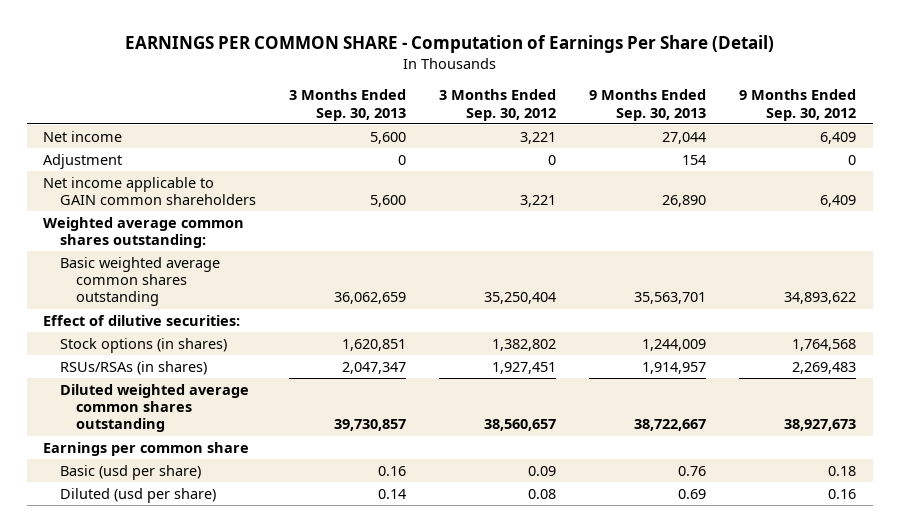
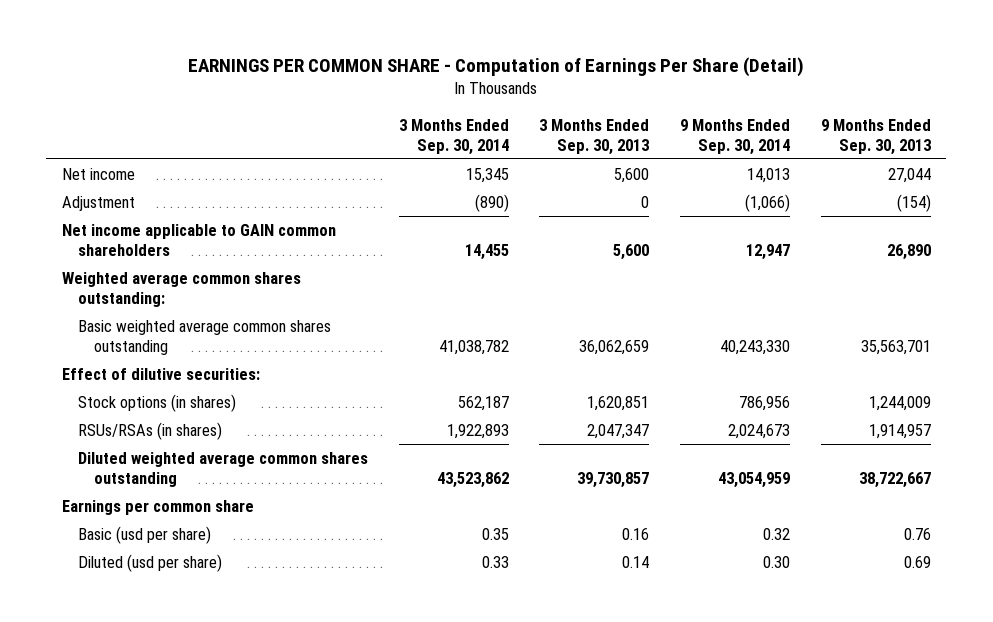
[438,89,556,121] 3 Months Ended Sep. 30, 2012 -> none
[739,89,857,121] 9 Months Ended Sep. 30, 2012 -> none
none -> [398,118,509,155] 3 Months Ended Sep. 30, 2014
none -> [680,118,791,155] 9 Months Ended Sep. 30, 2014
[681,154,706,165] 154 -> [897,193,932,212] (154)

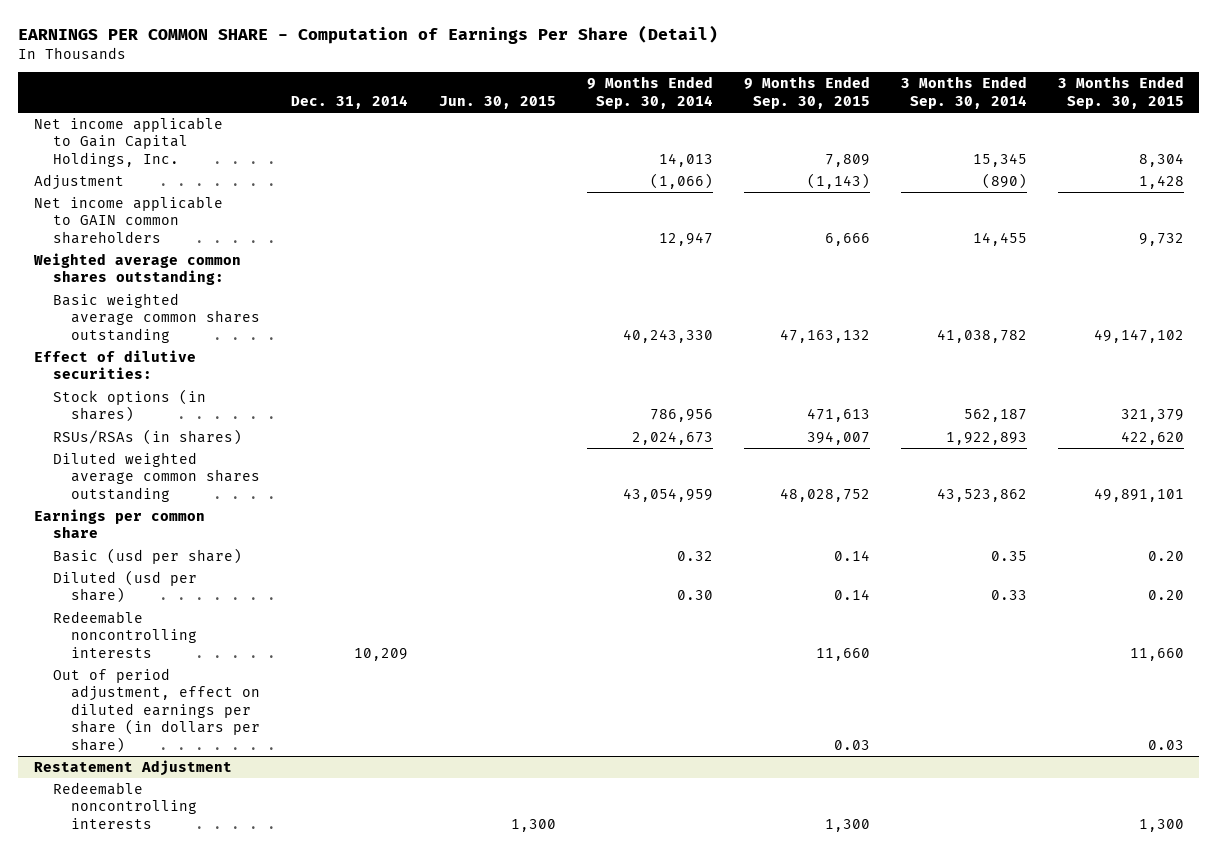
[539,118,650,155] 3 Months Ended Sep. 30, 2013 -> none
[821,118,932,155] 9 Months Ended Sep. 30, 2013 -> none
none -> [291,94,409,109] Dec. 31, 2014
none -> [439,95,557,109] Jun. 30, 2015
none -> [743,76,870,109] 9 Months Ended Sep. 30, 2015
none -> [1057,76,1184,109] 3 Months Ended Sep. 30, 2015
[61,167,135,180] Net income -> [33,116,223,167] Net income applicable to Gain Capital Holdings, Inc.
none -> [52,610,198,658] Redeemable noncontrolling interests
none -> [52,667,261,753] Out of period adjustment, effect on diluted earnings per share (in dollars per share)
none -> [33,759,232,776] Restatement Adjustment
none -> [52,781,198,829] Redeemable noncontrolling interests

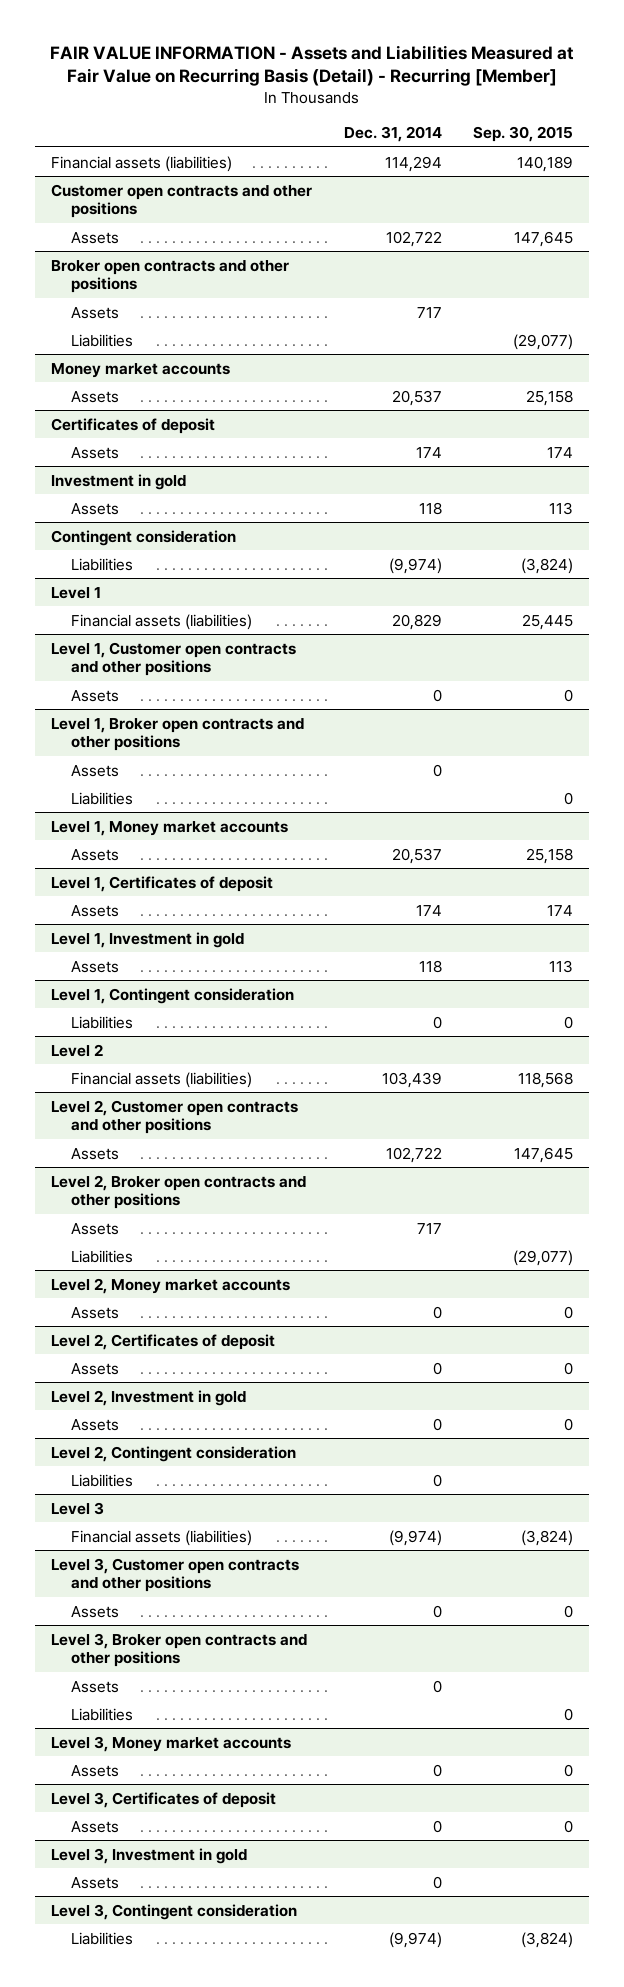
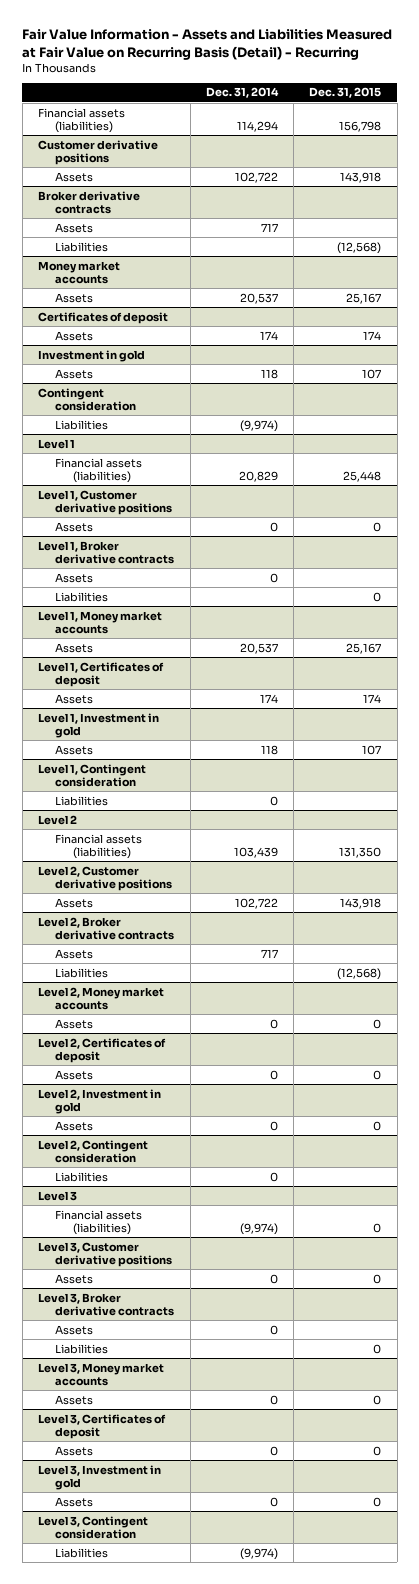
[50,44,575,87] FAIR VALUE INFORMATION - Assets and Liabilities Measured at Fair Value on Recurring Basis (Detail) - Recurring [Member] -> [22,29,393,60] Fair Value Information - Assets and Liabilities Measured at Fair Value on Recurring Basis (Detail) - Recurring
[473,126,574,143] Sep. 30, 2015 -> none
none -> [309,87,382,99] Dec. 31, 2015
[50,183,312,219] Customer open contracts and other positions -> [38,139,159,165] Customer derivative positions
[50,259,289,294] Broker open contracts and other positions -> [38,190,141,214] Broker derivative contracts
[50,641,296,677] Level 1, Customer open contracts and other positions -> none
none -> [38,489,173,515] Level 1, Customer derivative positions
[50,717,304,752] Level 1, Broker open contracts and other positions -> none
none -> [38,540,175,564] Level 1, Broker derivative contracts
[50,1099,298,1135] Level 2, Customer open contracts and other positions -> none
none -> [38,865,173,891] Level 2, Customer derivative positions
[50,1174,306,1210] Level 2, Broker open contracts and other positions -> none
none -> [38,916,175,940] Level 2, Broker derivative contracts
[50,1557,299,1593] Level 3, Customer open contracts and other positions -> none
none -> [38,1241,173,1267] Level 3, Customer derivative positions
[50,1632,307,1668] Level 3, Broker open contracts and other positions -> none
none -> [38,1292,175,1316] Level 3, Broker derivative contracts

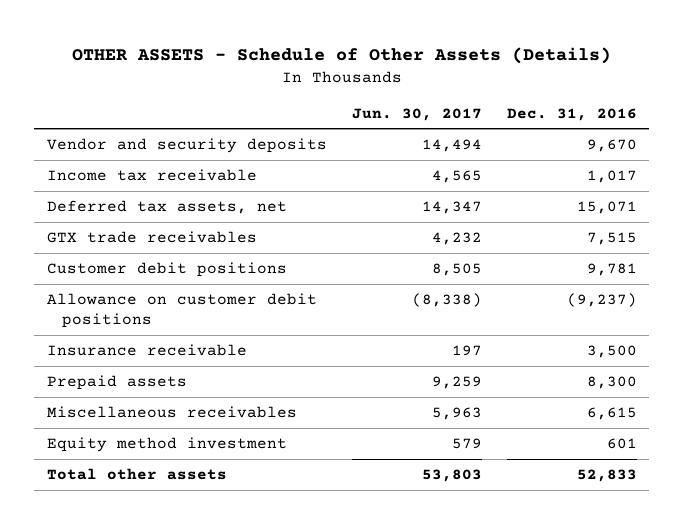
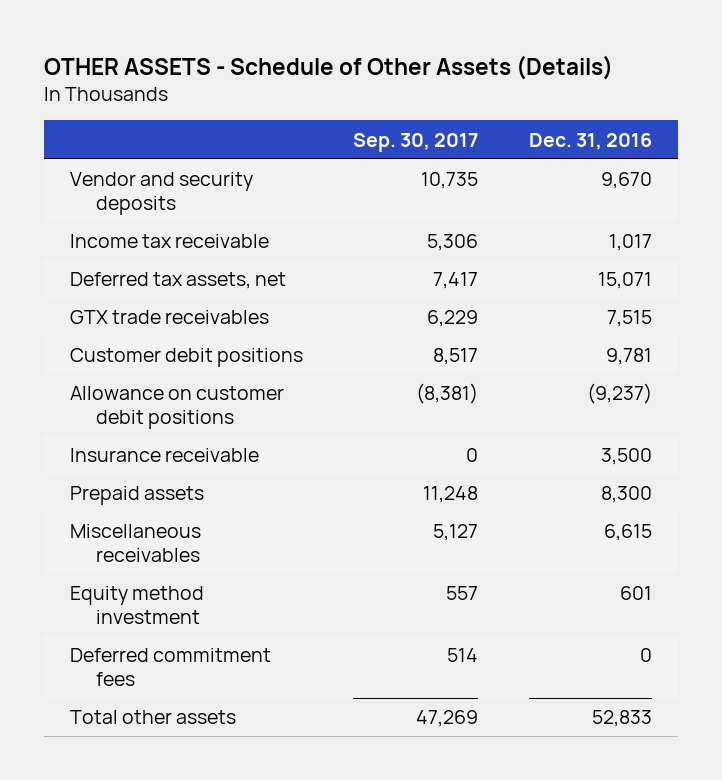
[351,107,482,121] Jun. 30, 2017 -> none
none -> [353,132,479,152] Sep. 30, 2017
none -> [69,648,271,687] Deferred commitment fees

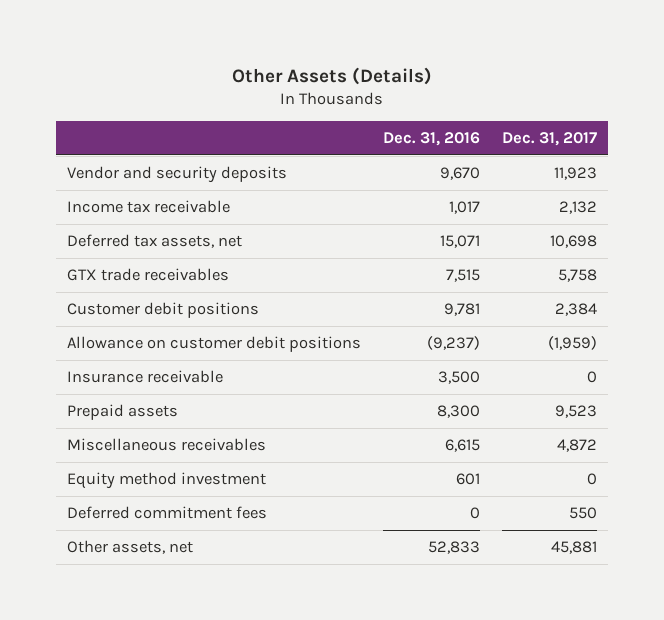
[44,54,614,80] OTHER ASSETS - Schedule of Other Assets (Details) -> [232,66,433,85] Other Assets (Details)
[353,132,479,152] Sep. 30, 2017 -> none
none -> [502,132,598,147] Dec. 31, 2017
[69,710,236,725] Total other assets -> [66,540,193,555] Other assets, net

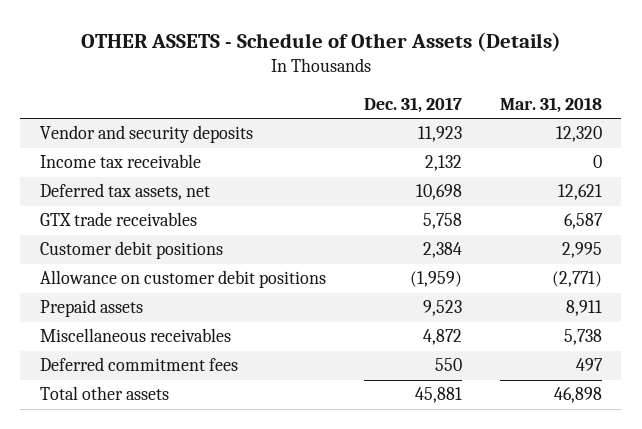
[232,66,433,85] Other Assets (Details) -> [80,31,561,52] OTHER ASSETS - Schedule of Other Assets (Details)
[383,132,481,147] Dec. 31, 2016 -> none
none -> [500,97,603,114] Mar. 31, 2018
[66,370,223,384] Insurance receivable -> none
[66,472,266,490] Equity method investment -> none
[66,540,193,555] Other assets, net -> [39,386,169,401] Total other assets

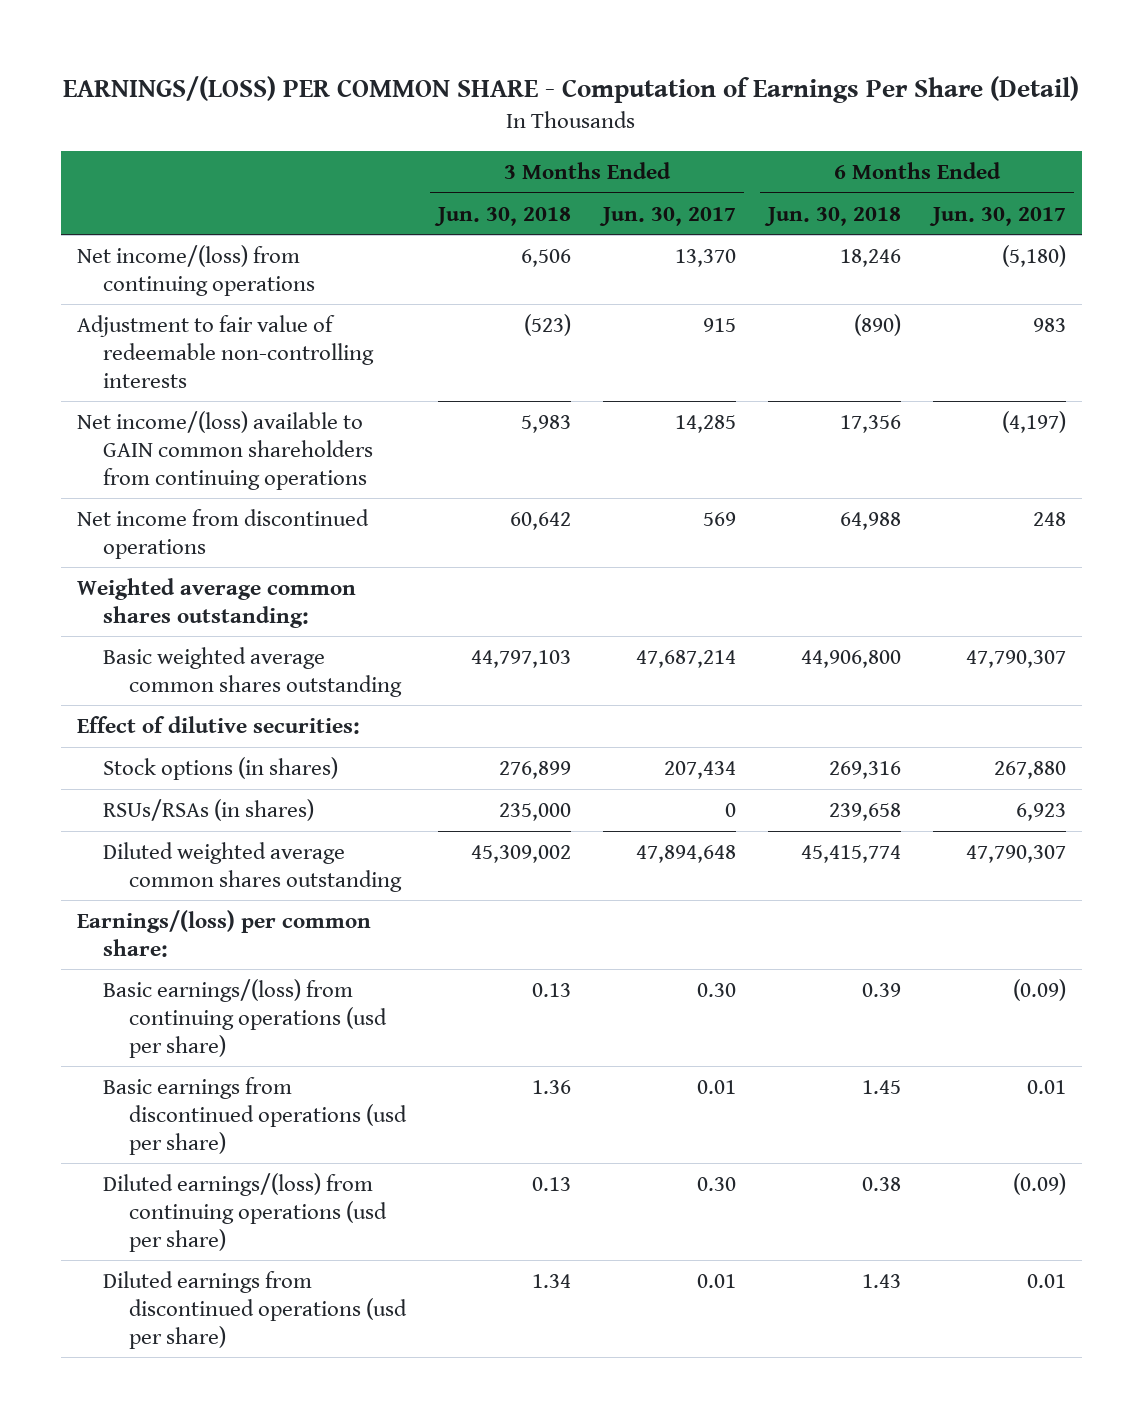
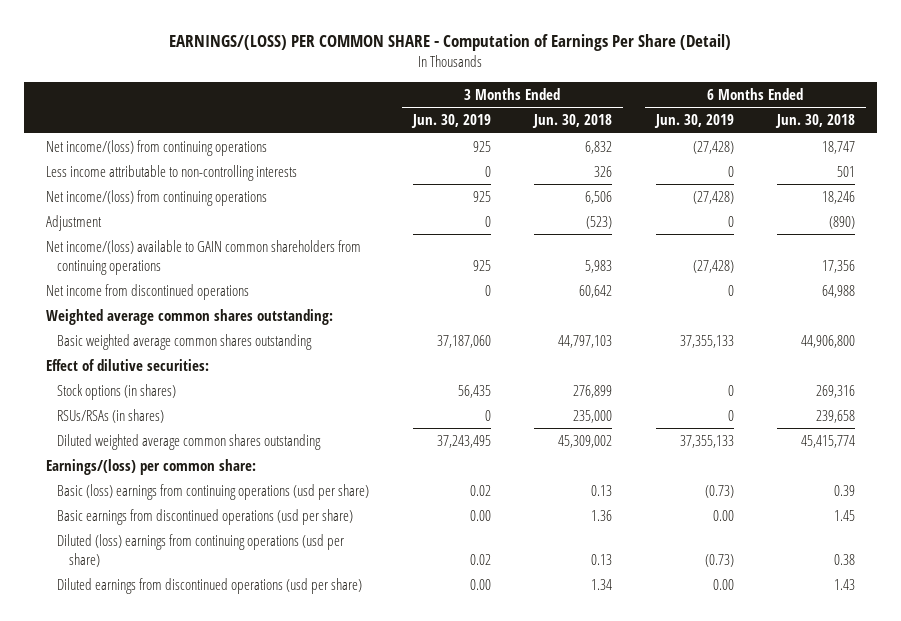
[599,206,737,226] Jun. 30, 2017 -> none
[929,206,1067,226] Jun. 30, 2017 -> none
none -> [410,114,491,129] Jun. 30, 2019
none -> [653,114,734,129] Jun. 30, 2019
none -> [45,139,267,156] Net income/(loss) from continuing operations
none -> [45,164,297,181] Less income attributable to non-controlling interests
[76,314,375,388] Adjustment to fair value of redeemable non-controlling interests -> [45,214,102,231] Adjustment
[103,978,388,1058] Basic earnings/(loss) from continuing operations (usd per share) -> [57,483,370,500] Basic (loss) earnings from continuing operations (usd per share)
[103,1172,388,1252] Diluted earnings/(loss) from continuing operations (usd per share) -> [57,533,345,567] Diluted (loss) earnings from continuing operations (usd per share)

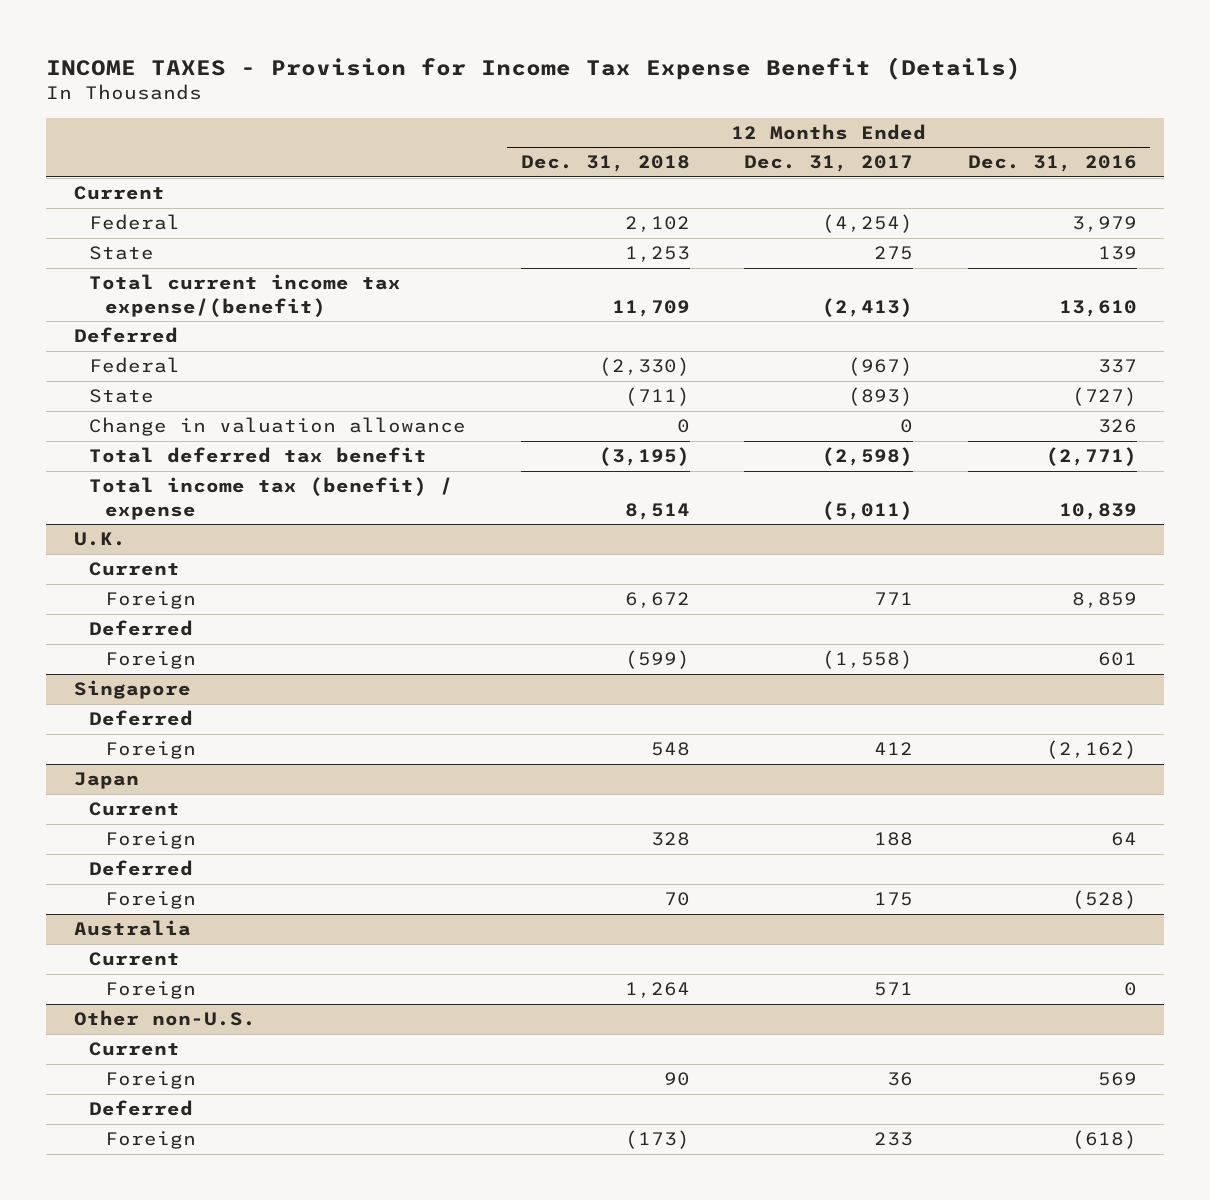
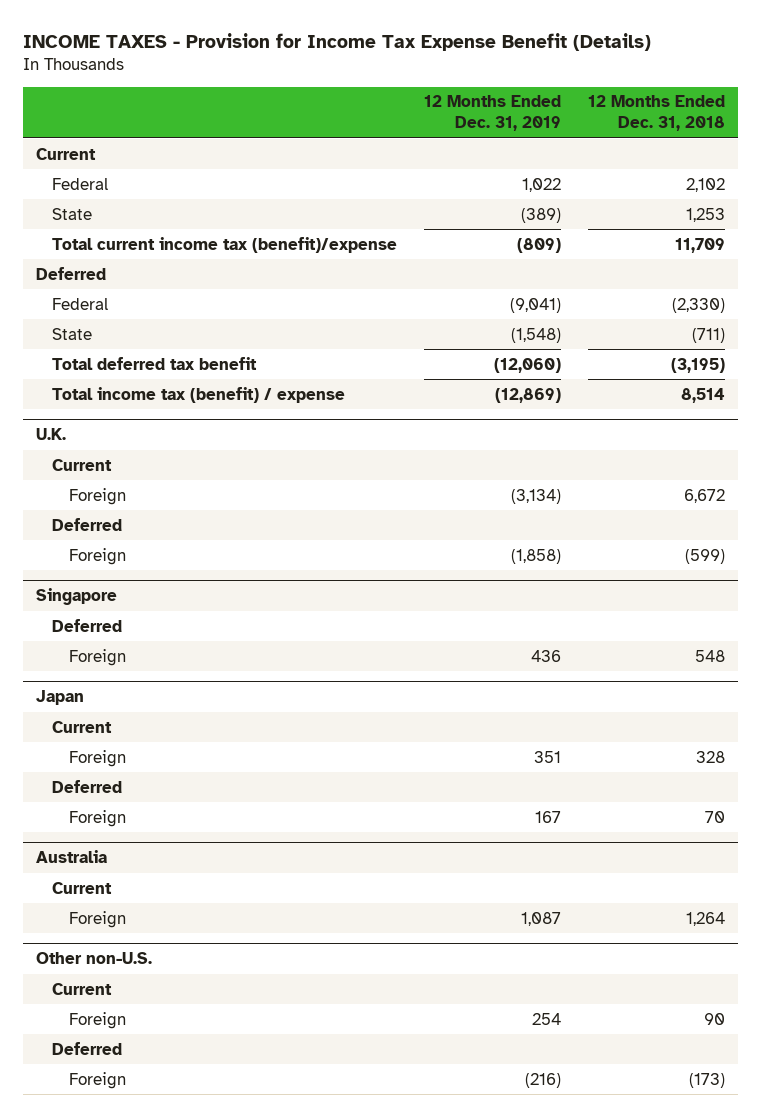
[744,155,914,173] Dec. 31, 2017 -> none
[967,155,1137,173] Dec. 31, 2016 -> none
none -> [424,95,562,132] 12 Months Ended Dec. 31, 2019
[89,274,402,317] Total current income tax expense/(benefit) -> [52,236,398,253] Total current income tax (benefit)/expense
[89,417,467,437] Change in valuation allowance -> none

